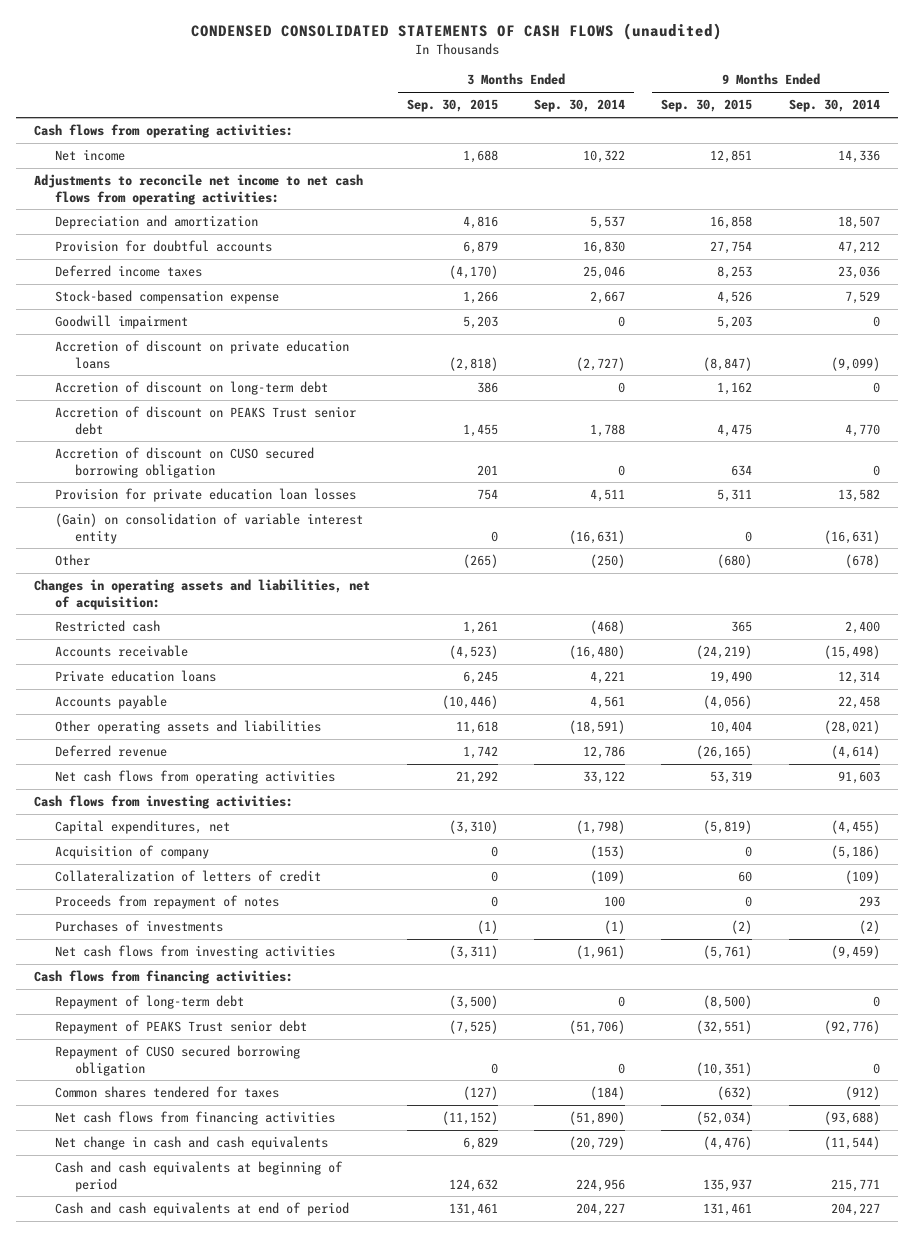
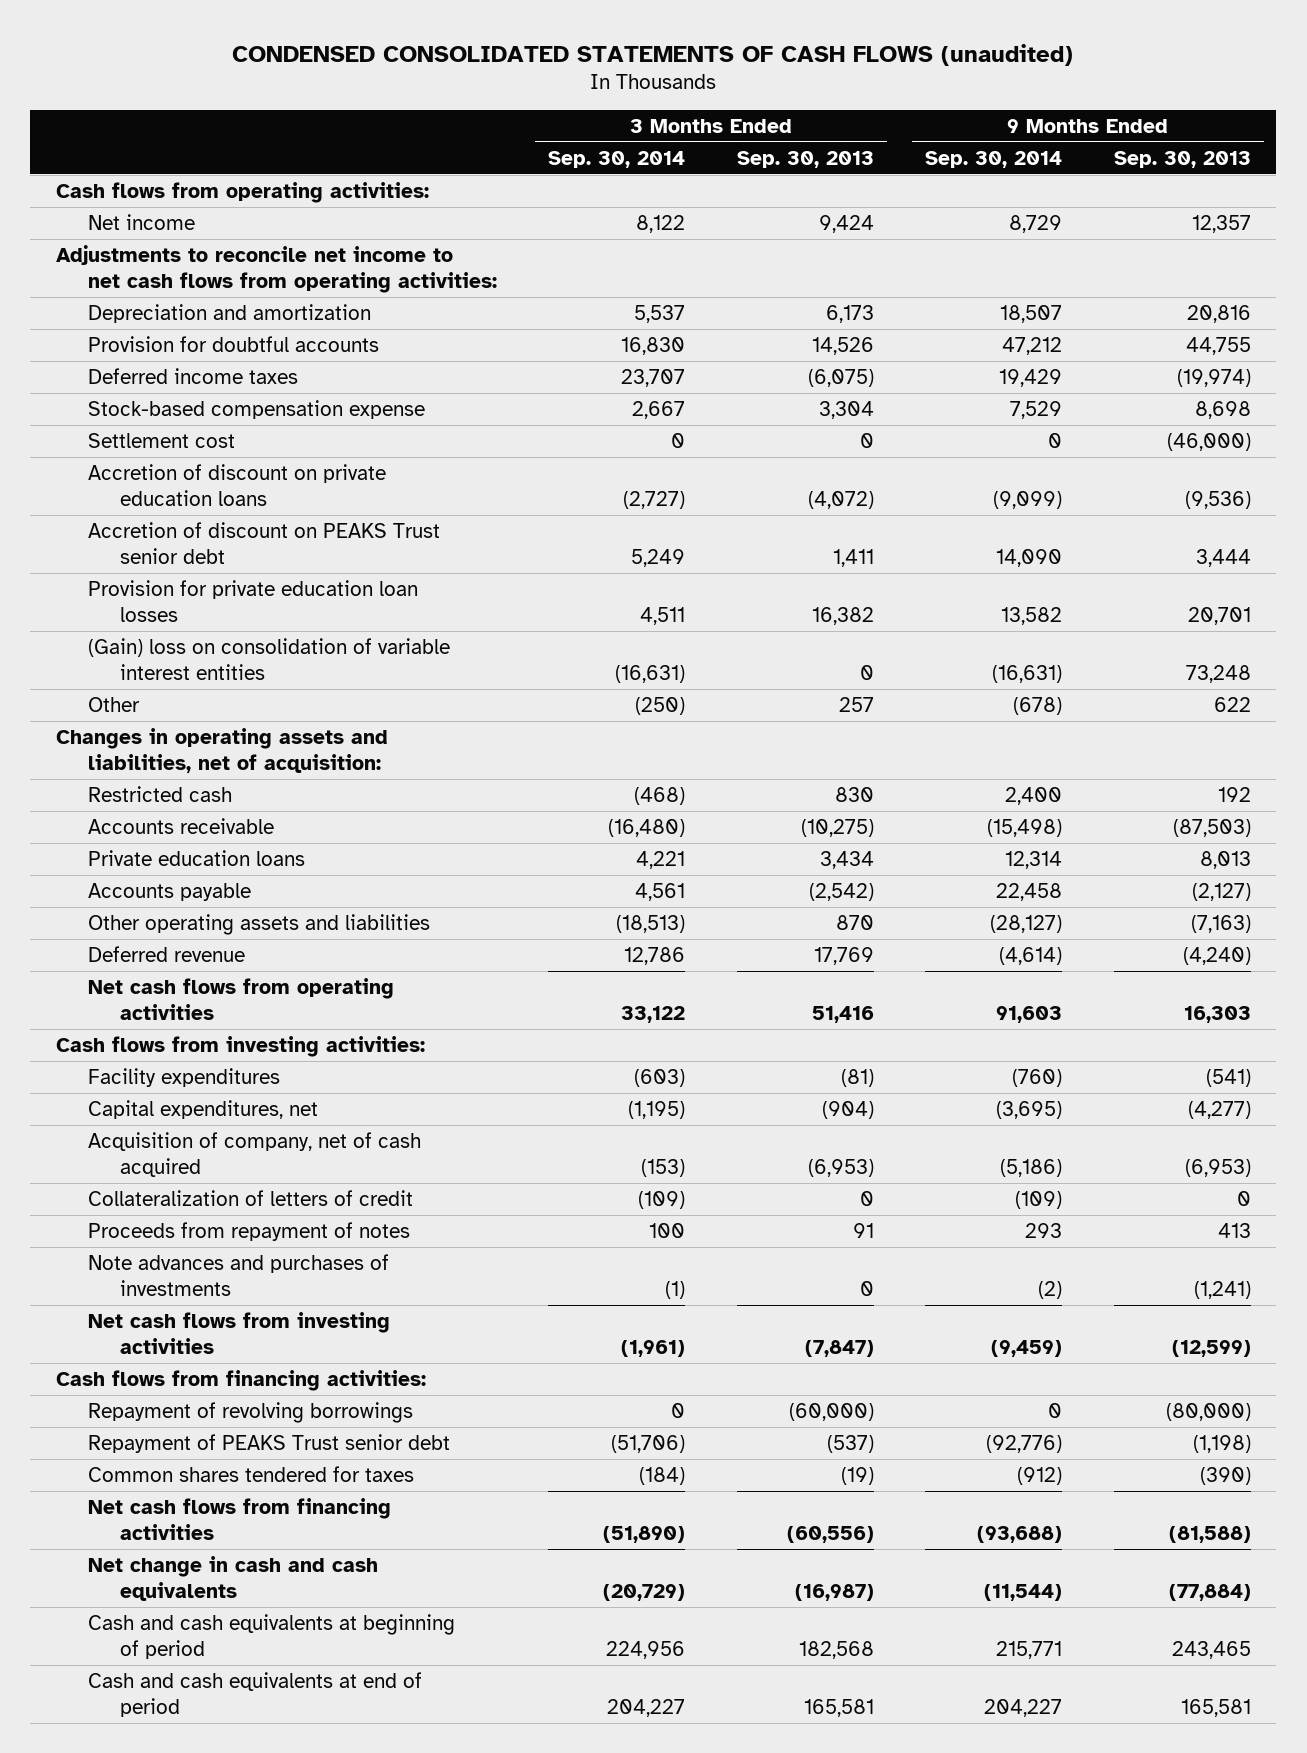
[406,99,498,113] Sep. 30, 2015 -> none
[661,99,753,113] Sep. 30, 2015 -> none
none -> [736,150,874,168] Sep. 30, 2013
none -> [1113,150,1251,168] Sep. 30, 2013
[582,150,625,164] 10,322 -> [636,214,686,233] 8,122
[837,150,880,164] 14,336 -> [1009,214,1063,233] 8,729
[582,266,625,280] 25,046 -> [621,368,686,387] 23,707
[837,266,880,280] 23,036 -> [999,368,1063,387] 19,429
[54,315,188,330] Goodwill impairment -> none
none -> [87,432,235,448] Settlement cost
[54,381,328,396] Accretion of discount on long-term debt -> none
[54,447,314,478] Accretion of discount on CUSO secured borrowing obligation -> none
[589,423,625,437] 1,788 -> [631,548,686,567] 5,249
[844,423,880,437] 4,770 -> [996,548,1063,567] 14,090
[54,513,363,544] (Gain) on consolidation of variable interest entity -> [87,637,450,680] (Gain) loss on consolidation of variable interest entities
[568,720,625,735] (18,591) -> [616,914,686,933] (18,513)
[823,720,880,735] (28,021) -> [990,914,1063,933] (28,127)
none -> [87,1067,280,1087] Facility expenditures
[575,820,625,835] (1,798) -> [628,1100,686,1119] (1,195)
[830,820,880,835] (4,455) -> [996,1100,1063,1119] (3,695)
[54,845,209,860] Acquisition of company -> [87,1131,421,1177] Acquisition of company, net of cash acquired
[54,920,223,933] Purchases of investments -> [87,1253,389,1296] Note advances and purchases of investments
[54,995,244,1010] Repayment of long-term debt -> none
none -> [87,1401,413,1423] Repayment of revolving borrowings
[54,1045,300,1076] Repayment of CUSO secured borrowing obligation -> none

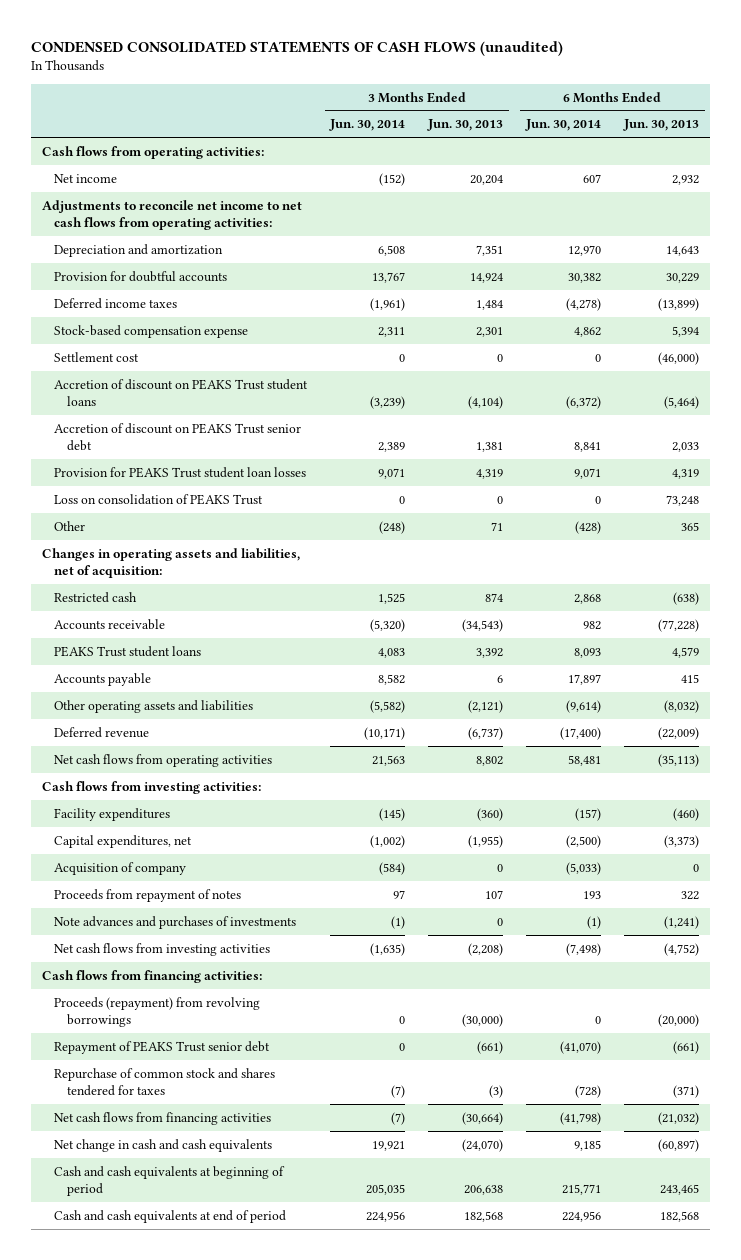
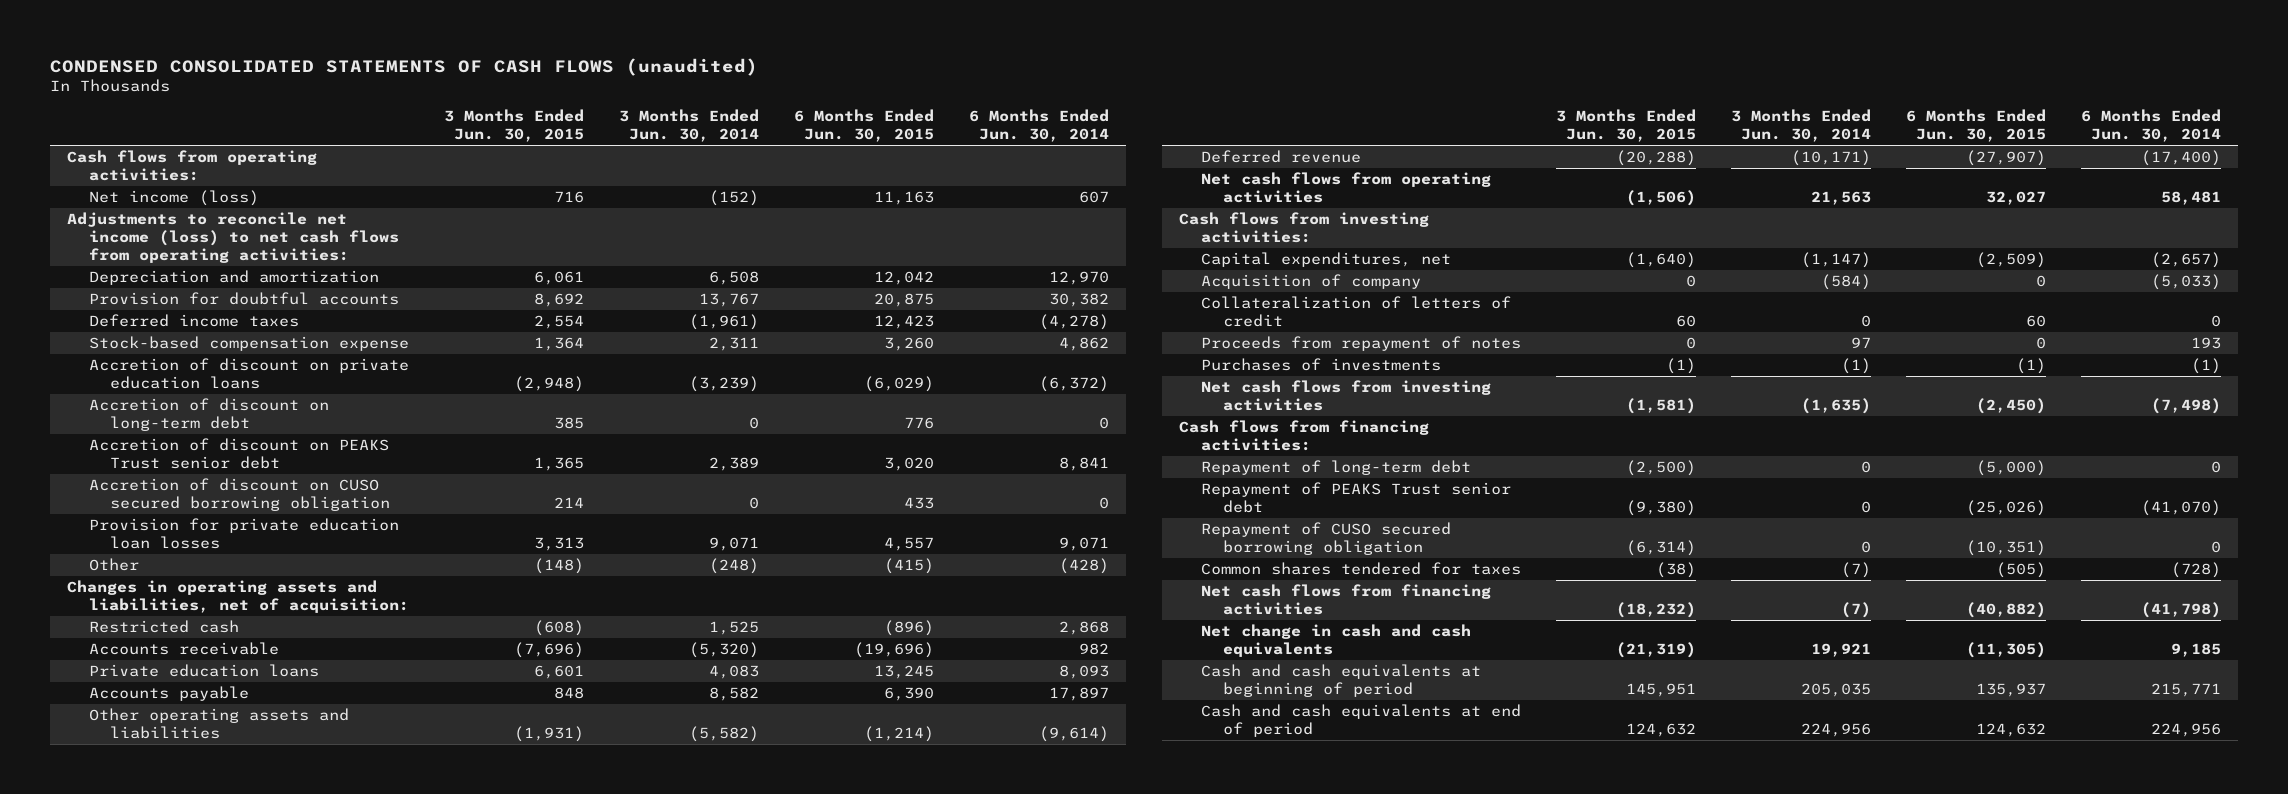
[427,119,504,132] Jun. 30, 2013 -> none
[622,119,699,132] Jun. 30, 2013 -> none
none -> [443,109,584,143] 3 Months Ended Jun. 30, 2015
none -> [793,109,934,143] 6 Months Ended Jun. 30, 2015
[54,173,118,183] Net income -> [88,190,259,207] Net income (loss)
[42,199,303,230] Adjustments to reconcile net income to net cash flows from operating activities: -> [66,212,399,263] Adjustments to reconcile net income (loss) to net cash flows from operating activities:
[54,351,140,362] Settlement cost -> none
[54,378,309,406] Accretion of discount on PEAKS Trust student loans -> [88,358,409,390] Accretion of discount on private education loans
none -> [88,398,329,432] Accretion of discount on long-term debt
[54,493,264,505] Loss on consolidation of PEAKS Trust -> none
none -> [88,478,391,512] Accretion of discount on CUSO secured borrowing obligation
[54,466,307,478] Provision for PEAKS Trust student loan losses -> [88,518,399,550] Provision for private education loan losses
[54,645,202,657] PEAKS Trust student loans -> [88,664,319,678] Private education loans
[54,807,171,821] Facility expenditures -> none
[370,834,406,848] (1,002) -> [1800,252,1871,269] (1,147)
[565,834,601,848] (2,500) -> [2150,252,2221,269] (2,657)
none -> [1200,296,1511,328] Collateralization of letters of credit
[54,915,297,929] Note advances and purchases of investments -> [1200,358,1441,372] Purchases of investments
[54,996,261,1027] Proceeds (repayment) from revolving borrowings -> none
none -> [1200,460,1471,476] Repayment of long-term debt
none -> [1200,522,1451,556] Repayment of CUSO secured borrowing obligation
[54,1067,276,1096] Repurchase of common stock and shares tendered for taxes -> [1200,562,1521,576] Common shares tendered for taxes

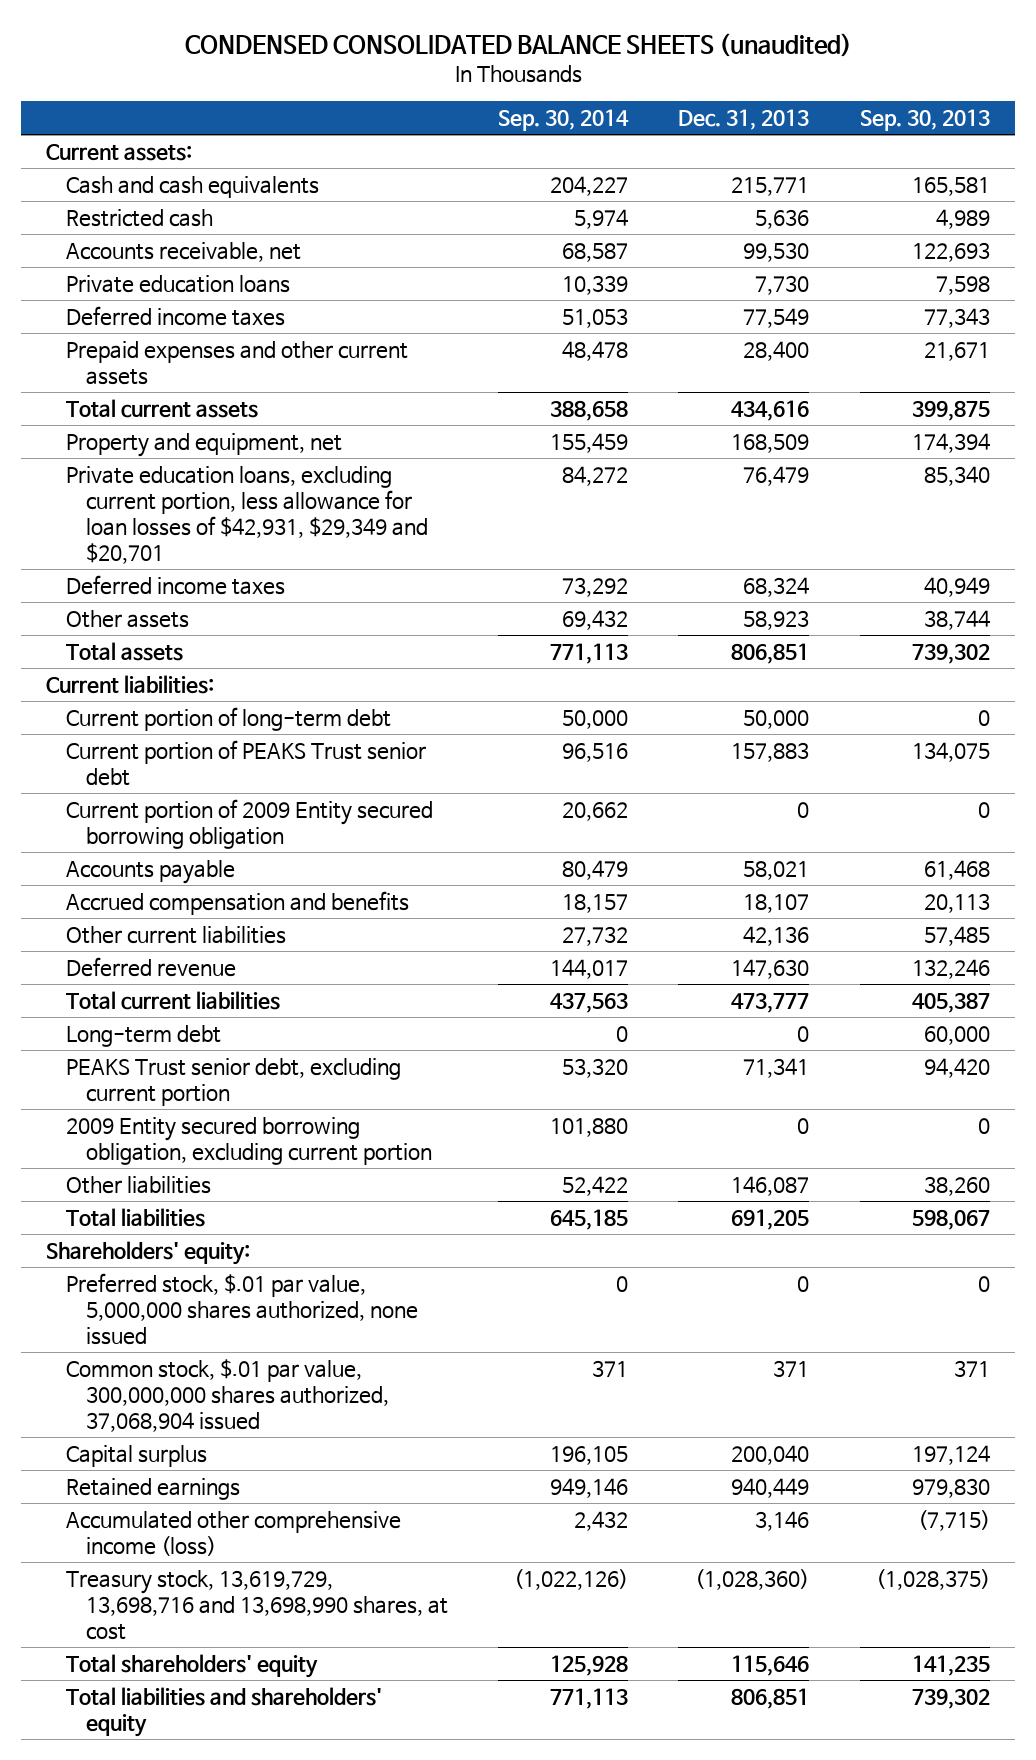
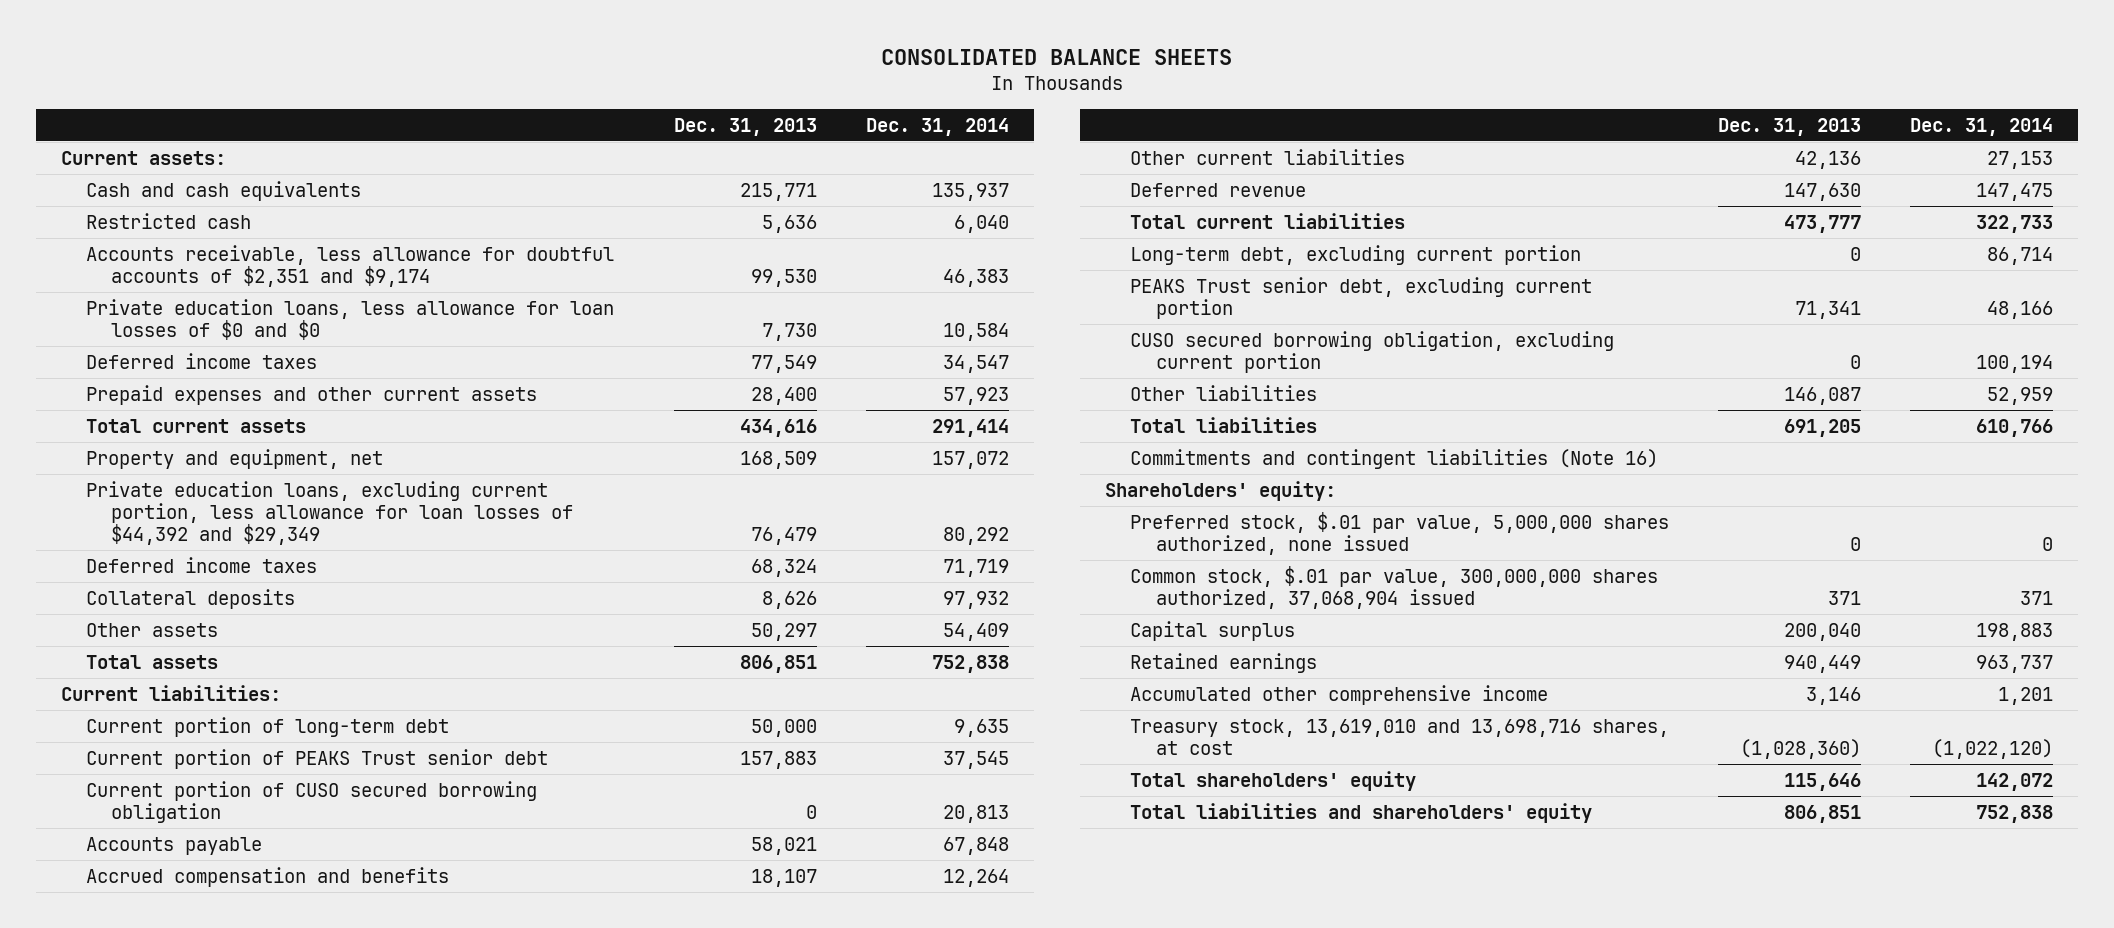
[184,32,852,57] CONDENSED CONSOLIDATED BALANCE SHEETS (unaudited) -> [881,49,1233,66] CONSOLIDATED BALANCE SHEETS
[498,109,630,132] Sep. 30, 2014 -> none
[859,109,990,132] Sep. 30, 2013 -> none
none -> [866,117,1010,136] Dec. 31, 2014
[65,241,301,262] Accounts receivable, net -> [86,244,615,287] Accounts receivable, less allowance for doubtful accounts of $2,351 and $9,174
[65,274,290,293] Private education loans -> [86,298,615,340] Private education loans, less allowance for loan losses of $0 and $0
[65,465,428,565] Private education loans, excluding current portion, less allowance for loan losses of $42,931, $29,349 and $20,701 -> [86,480,574,545] Private education loans, excluding current portion, less allowance for loan losses of $44,392 and $29,349
none -> [86,588,296,609] Collateral deposits
[743,609,810,630] 58,923 -> [751,622,818,641] 50,297
[65,798,433,849] Current portion of 2009 Entity secured borrowing obligation -> [86,780,538,823] Current portion of CUSO secured borrowing obligation
[65,1024,221,1047] Long-term debt -> [1130,244,1582,265] Long-term debt, excluding current portion
[65,1116,432,1165] 2009 Entity secured borrowing obligation, excluding current portion -> [1130,330,1615,373] CUSO secured borrowing obligation, excluding current portion
none -> [1130,448,1659,469] Commitments and contingent liabilities (Note 16)
[65,1510,401,1556] Accumulated other comprehensive income (loss) -> [1130,684,1549,705] Accumulated other comprehensive income
[65,1569,448,1641] Treasury stock, 13,619,729, 13,698,716 and 13,698,990 shares, at cost -> [1130,718,1670,755] Treasury stock, 13,619,010 and 13,698,716 shares, at cost

